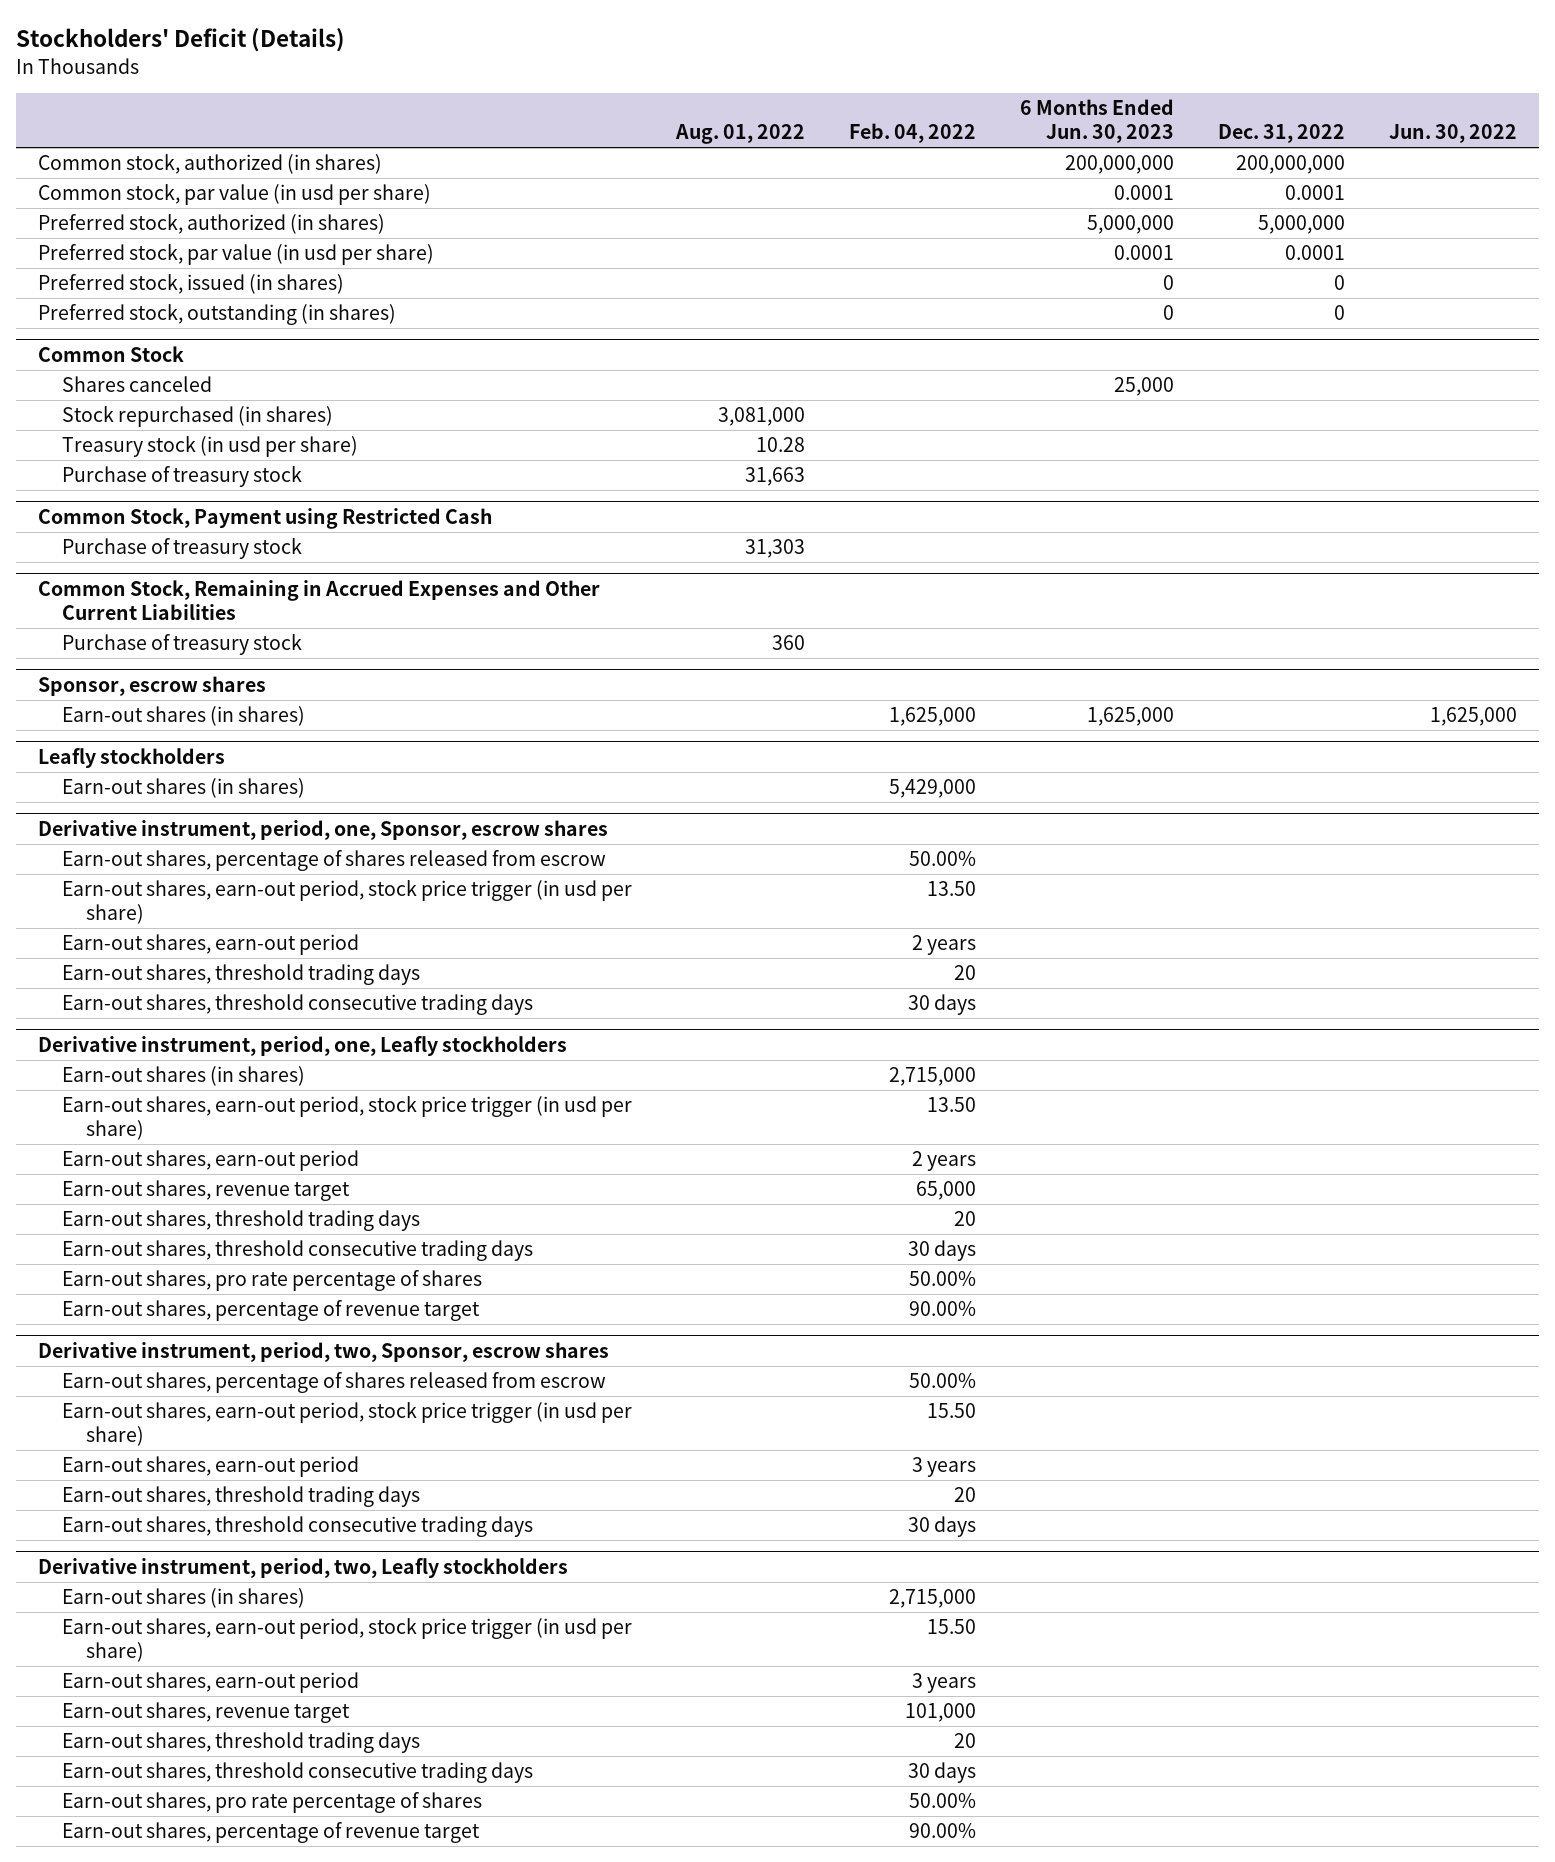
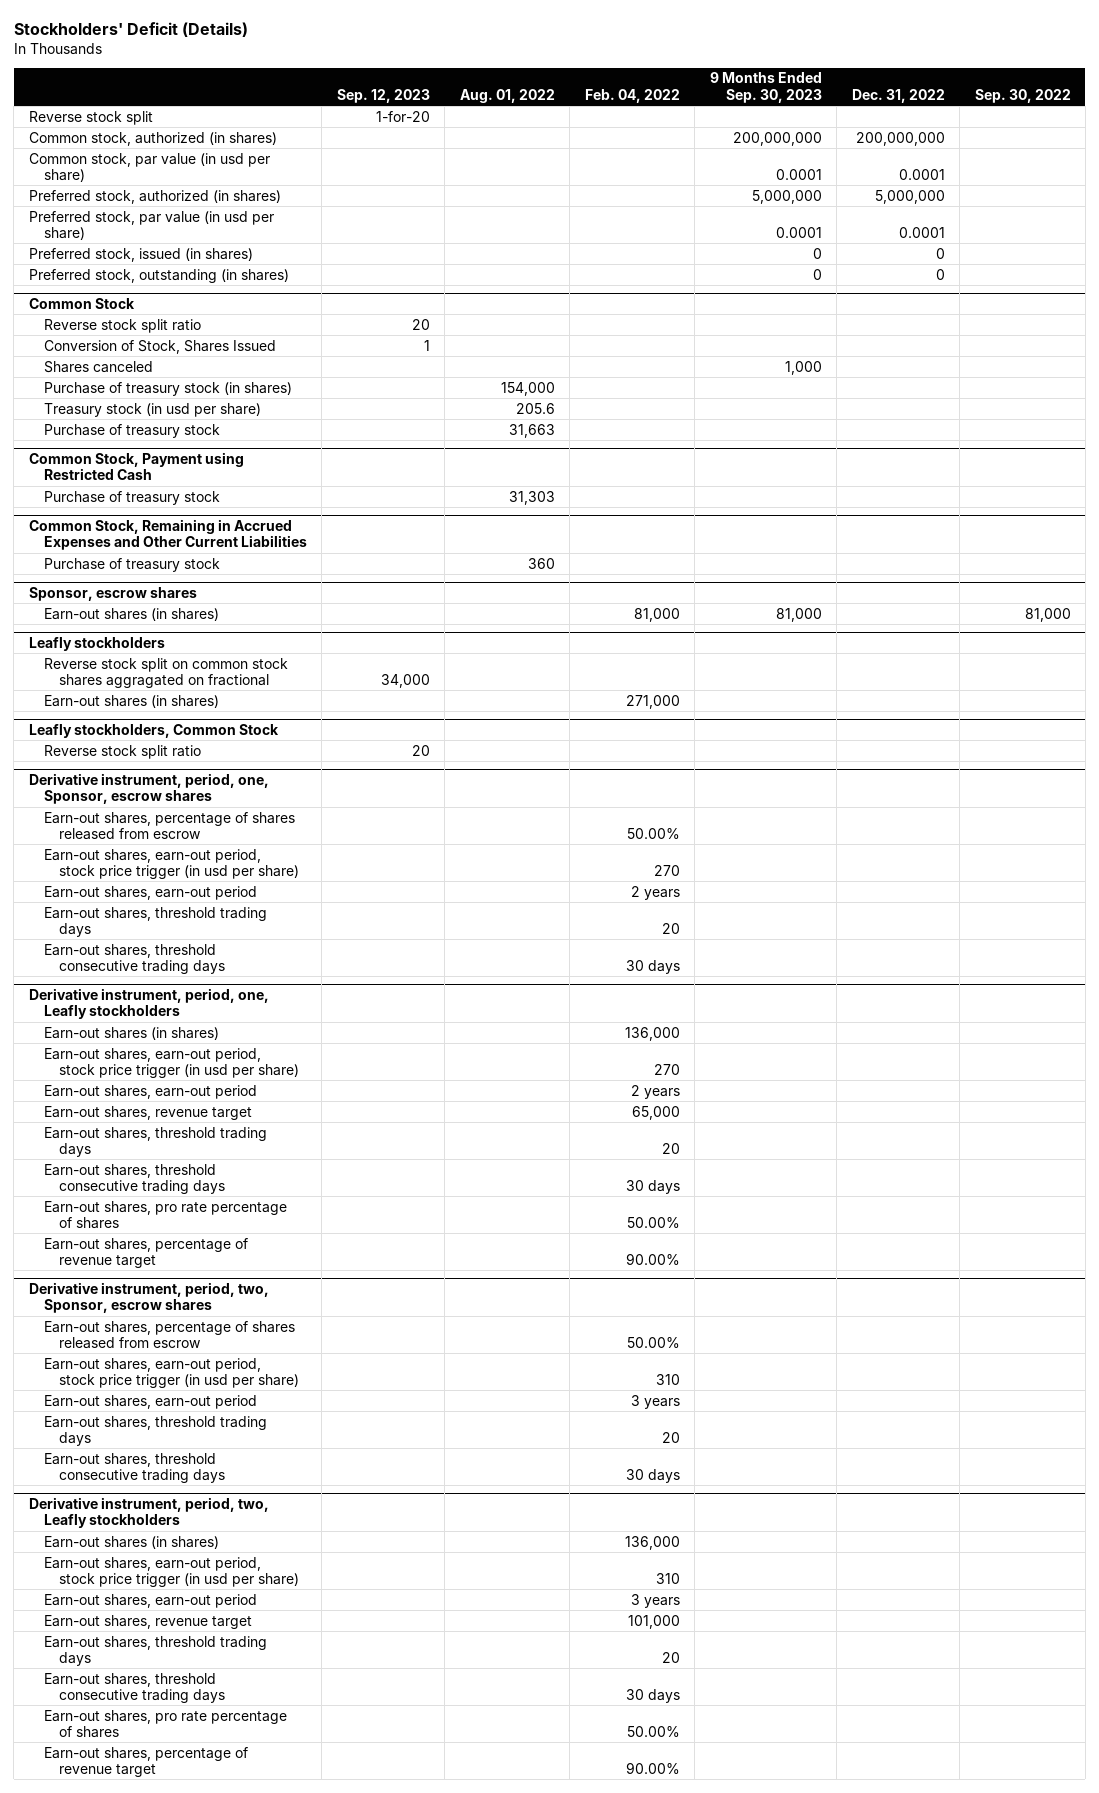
[1020,99,1175,144] 6 Months Ended Jun. 30, 2023 -> none
[1388,124,1517,144] Jun. 30, 2022 -> none
none -> [336,88,430,103] Sep. 12, 2023
none -> [709,72,822,103] 9 Months Ended Sep. 30, 2023
none -> [974,88,1071,103] Sep. 30, 2022
none -> [28,110,153,125] Reverse stock split
none -> [43,318,201,333] Reverse stock split ratio
none -> [43,339,276,354] Conversion of Stock, Shares Issued
[62,406,334,428] Stock repurchased (in shares) -> [43,381,292,396] Purchase of treasury stock (in shares)
[718,407,806,427] 3,081,000 -> [500,381,555,396] 154,000
[756,437,806,453] 10.28 -> [515,402,555,414] 205.6
[889,707,977,727] 1,625,000 -> [633,607,680,622] 81,000
none -> [43,657,288,688] Reverse stock split on common stock shares aggragated on fractional
[889,779,977,799] 5,429,000 -> [625,694,680,709] 271,000
none -> [28,723,279,738] Leafly stockholders, Common Stock
none -> [43,744,201,759] Reverse stock split ratio
[927,881,977,897] 13.50 -> [653,864,680,876] 270
[889,1067,977,1087] 2,715,000 -> [624,1026,680,1041] 136,000
[927,1097,977,1113] 13.50 -> [653,1063,680,1075] 270
[927,1403,977,1419] 15.50 -> [655,1373,680,1385] 310
[889,1589,977,1609] 2,715,000 -> [624,1535,680,1550] 136,000
[927,1619,977,1635] 15.50 -> [655,1572,680,1584] 310

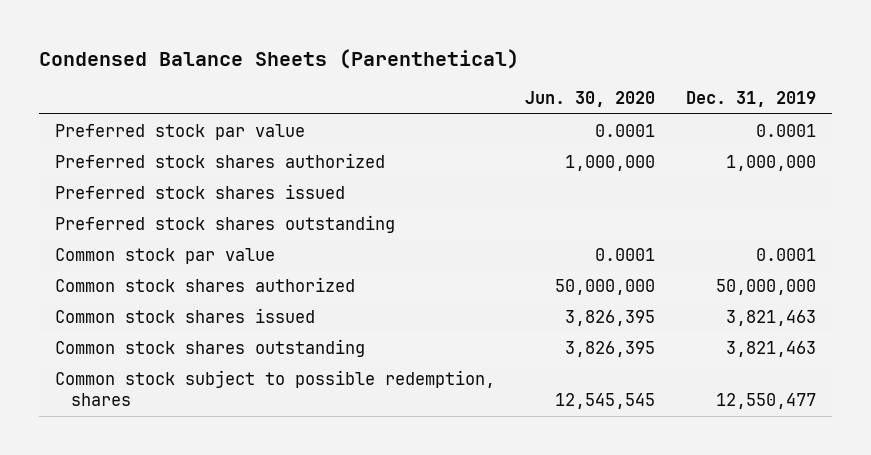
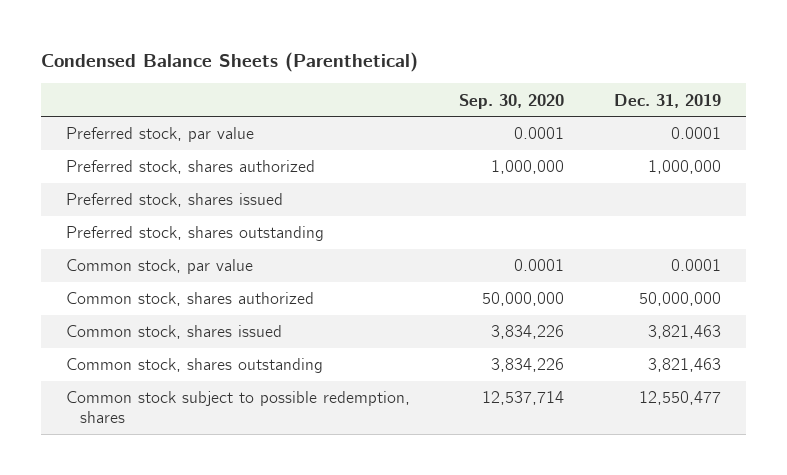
[525,91,656,108] Jun. 30, 2020 -> none
none -> [459,93,565,109] Sep. 30, 2020
[54,123,305,140] Preferred stock par value -> [65,127,254,143] Preferred stock, par value
[54,152,385,168] Preferred stock shares authorized -> [65,160,315,175] Preferred stock, shares authorized
[54,183,345,199] Preferred stock shares issued -> [65,193,283,208] Preferred stock, shares issued
[54,214,395,233] Preferred stock shares outstanding -> [65,226,324,242] Preferred stock, shares outstanding
[54,247,275,264] Common stock par value -> [65,259,253,275] Common stock, par value
[54,276,355,292] Common stock shares authorized -> [65,292,314,307] Common stock, shares authorized
[54,307,315,323] Common stock shares issued -> [65,325,282,340] Common stock, shares issued
[54,338,365,357] Common stock shares outstanding -> [65,358,323,374] Common stock, shares outstanding

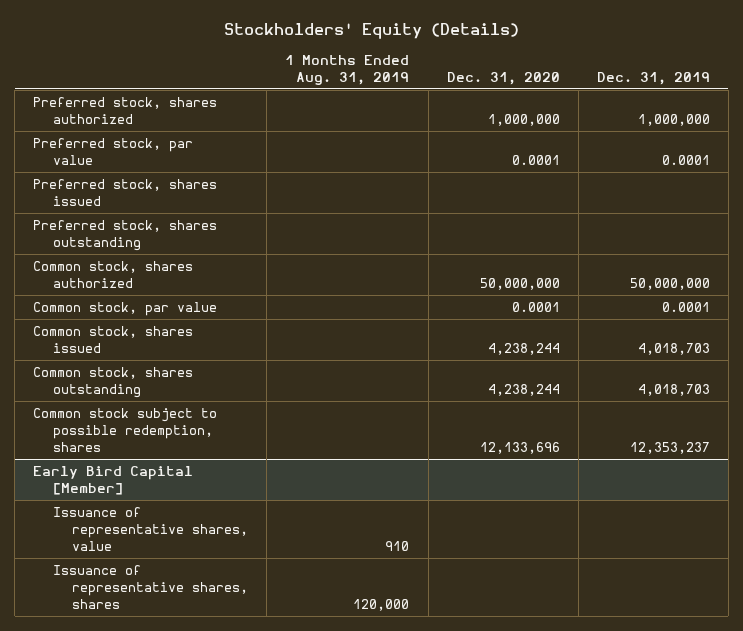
[40,51,418,72] Condensed Balance Sheets (Parenthetical) -> [223,22,519,39] Stockholders' Equity (Details)
[459,93,565,109] Sep. 30, 2020 -> none
none -> [285,54,410,85] 1 Months Ended Aug. 31, 2019
none -> [446,71,560,85] Dec. 31, 2020
[65,127,254,143] Preferred stock, par value -> [33,137,194,165] Preferred stock, par value
[65,259,253,275] Common stock, par value -> [33,301,218,316] Common stock, par value
[648,325,722,340] 3,821,463 -> [637,342,710,355] 4,018,703
[648,358,722,373] 3,821,463 -> [637,383,710,396] 4,018,703
[639,391,722,406] 12,550,477 -> [629,441,710,454] 12,353,237
none -> [33,465,194,495] Early Bird Capital [Member]
none -> [52,506,249,551] Issuance of representative shares, value
none -> [52,564,249,609] Issuance of representative shares, shares

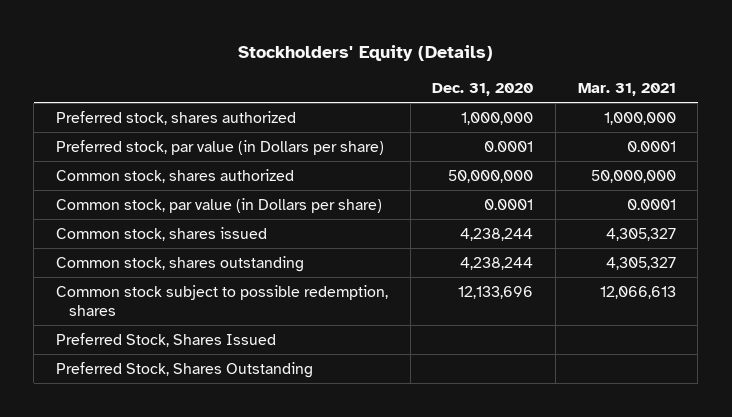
[285,54,410,85] 1 Months Ended Aug. 31, 2019 -> none
[596,71,710,85] Dec. 31, 2019 -> none
none -> [577,83,676,97] Mar. 31, 2021
[33,178,218,206] Preferred stock, shares issued -> none
[33,219,218,251] Preferred stock, shares outstanding -> none
[33,137,194,165] Preferred stock, par value -> [56,139,385,155] Preferred stock, par value (in Dollars per share)
[33,301,218,316] Common stock, par value -> [56,197,383,213] Common stock, par value (in Dollars per share)
[33,465,194,495] Early Bird Capital [Member] -> none
[52,506,249,551] Issuance of representative shares, value -> none
[52,564,249,609] Issuance of representative shares, shares -> none
none -> [56,332,277,347] Preferred Stock, Shares Issued
none -> [56,361,314,378] Preferred Stock, Shares Outstanding

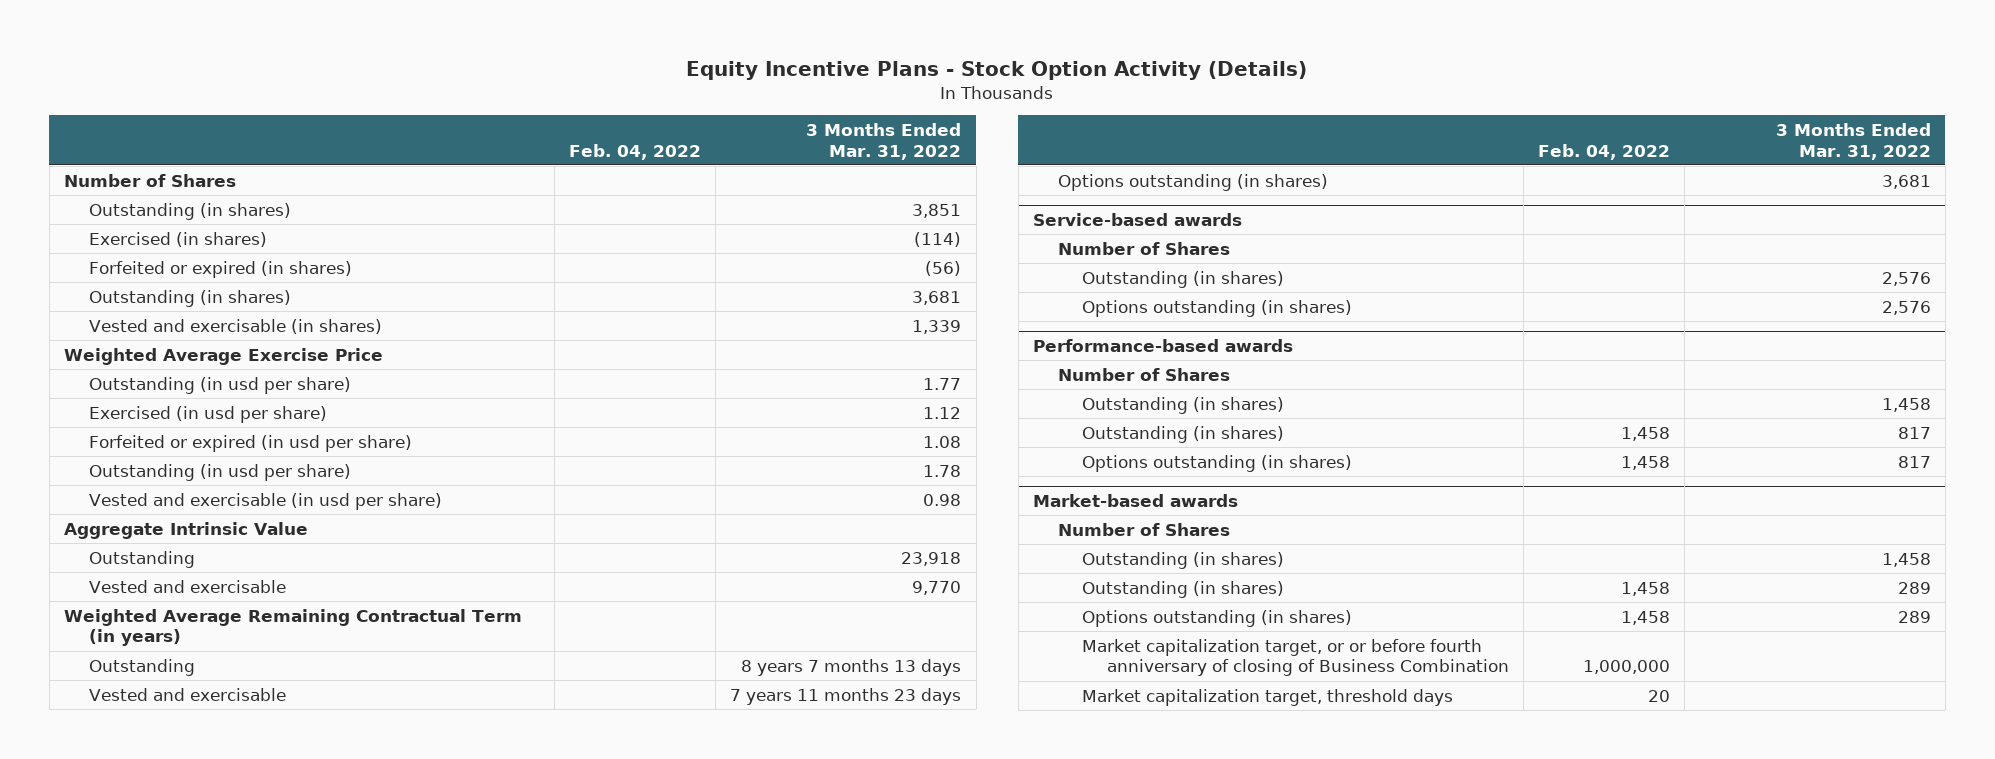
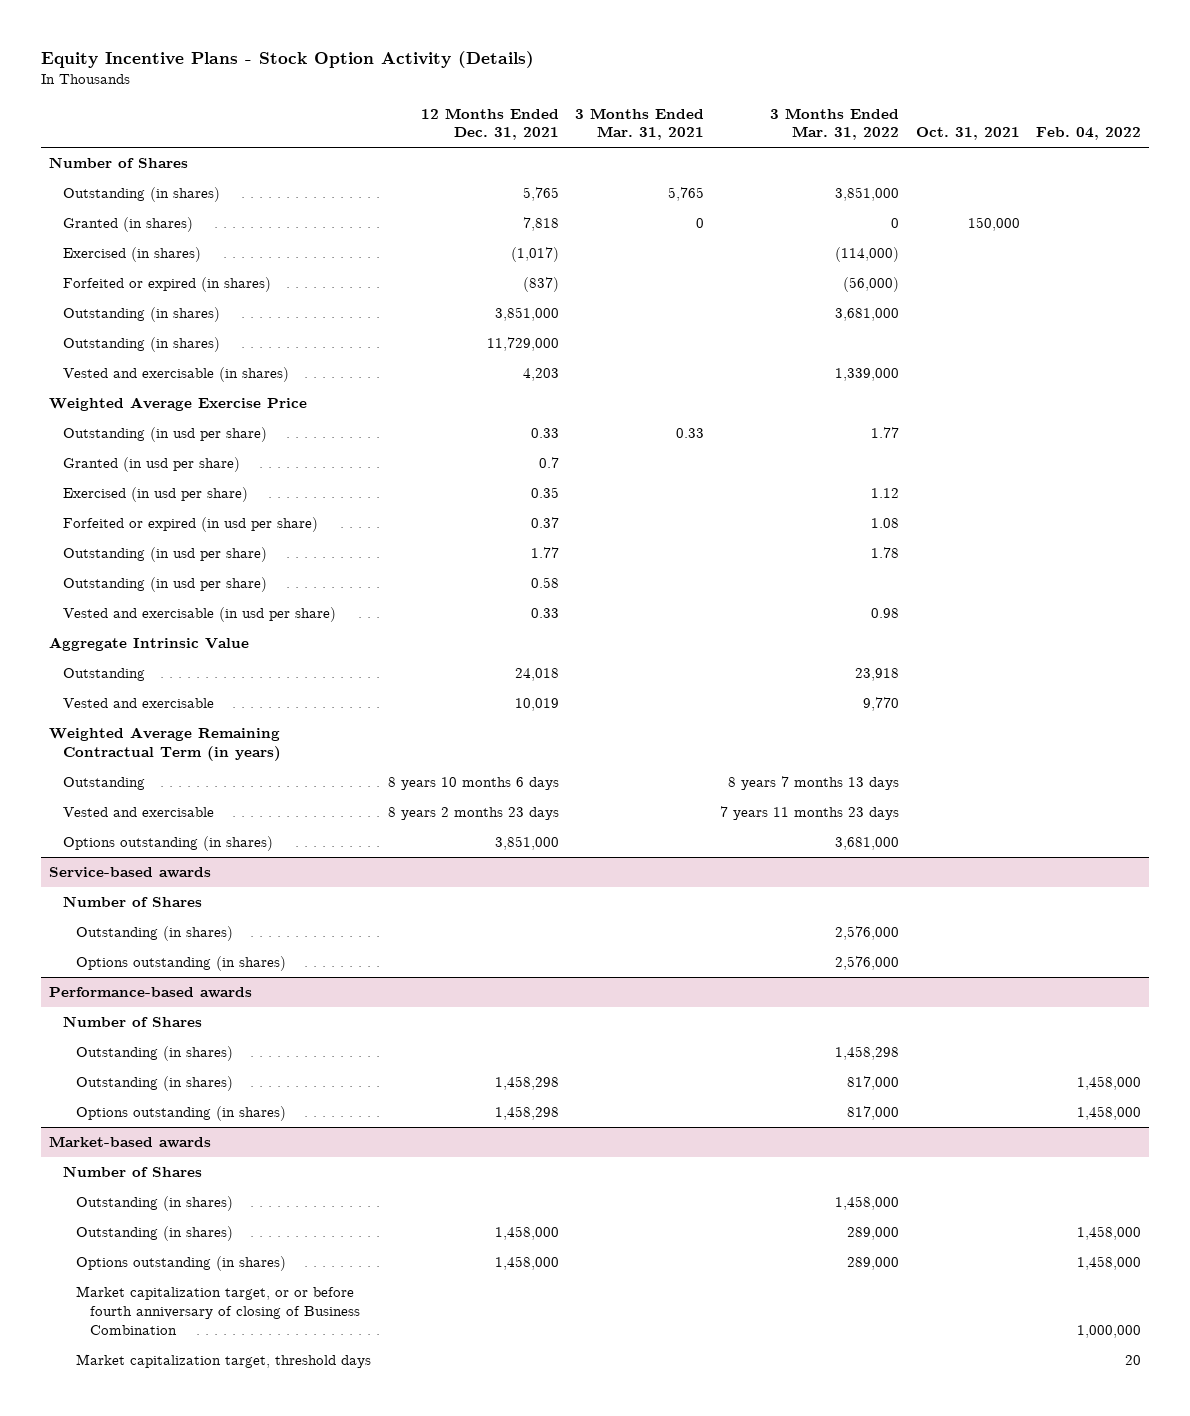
none -> [420,107,559,141] 12 Months Ended Dec. 31, 2021
none -> [575,107,705,141] 3 Months Ended Mar. 31, 2021
none -> [915,127,1020,141] Oct. 31, 2021
[912,203,962,218] 3,851 -> [835,187,900,202] 3,851,000
none -> [62,217,193,233] Granted (in shares)
[914,231,962,247] (114) -> [835,247,900,263] (114,000)
[925,260,962,276] (56) -> [843,277,900,293] (56,000)
[912,290,962,305] 3,681 -> [835,308,900,322] 3,681,000
none -> [62,337,220,353] Outstanding (in shares)
[912,319,962,334] 1,339 -> [835,368,900,382] 1,339,000
none -> [62,457,240,473] Granted (in usd per share)
none -> [62,577,267,593] Outstanding (in usd per share)
[1881,174,1931,189] 3,681 -> [835,837,900,851] 3,681,000
[1881,271,1931,286] 2,576 -> [835,926,900,941] 2,576,000
[1881,300,1931,315] 2,576 -> [835,956,900,971] 2,576,000
[1881,397,1931,412] 1,458 -> [835,1046,900,1061] 1,458,298
[1621,426,1671,441] 1,458 -> [1077,1076,1142,1091] 1,458,000
[1897,426,1931,439] 817 -> [847,1076,900,1091] 817,000
[1621,455,1671,470] 1,458 -> [1077,1106,1142,1121] 1,458,000
[1897,455,1931,468] 817 -> [847,1106,900,1121] 817,000
[1881,552,1931,567] 1,458 -> [835,1196,900,1211] 1,458,000
[1621,581,1671,596] 1,458 -> [1077,1226,1142,1241] 1,458,000
[1897,581,1931,594] 289 -> [847,1227,900,1241] 289,000
[1621,610,1671,625] 1,458 -> [1077,1256,1142,1271] 1,458,000
[1897,610,1931,623] 289 -> [847,1257,900,1271] 289,000

